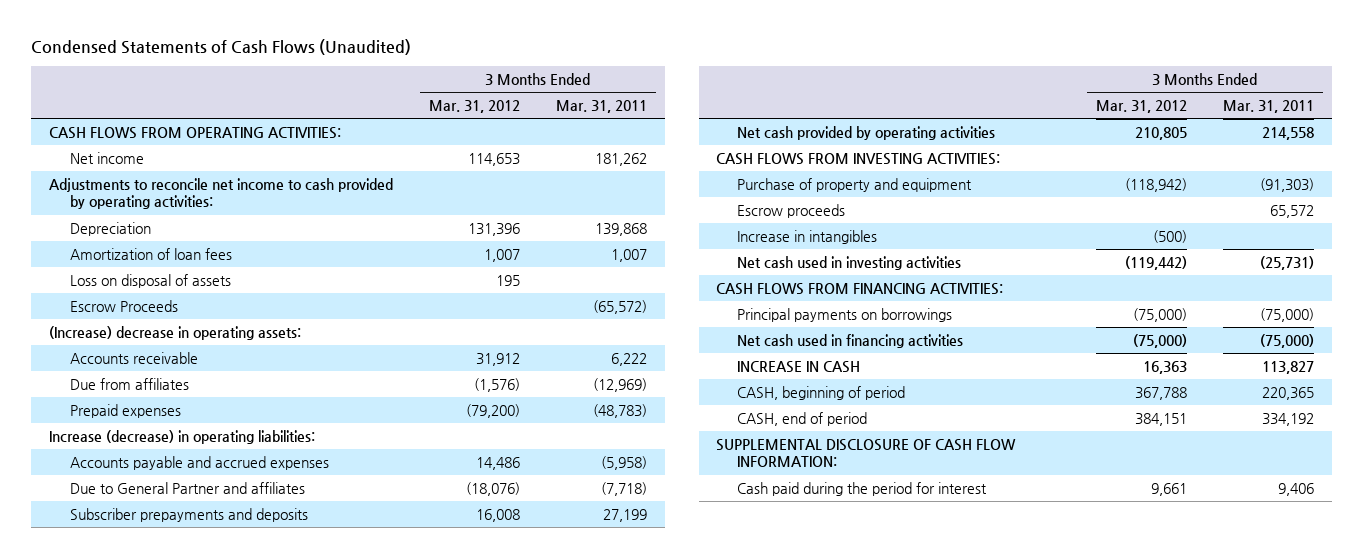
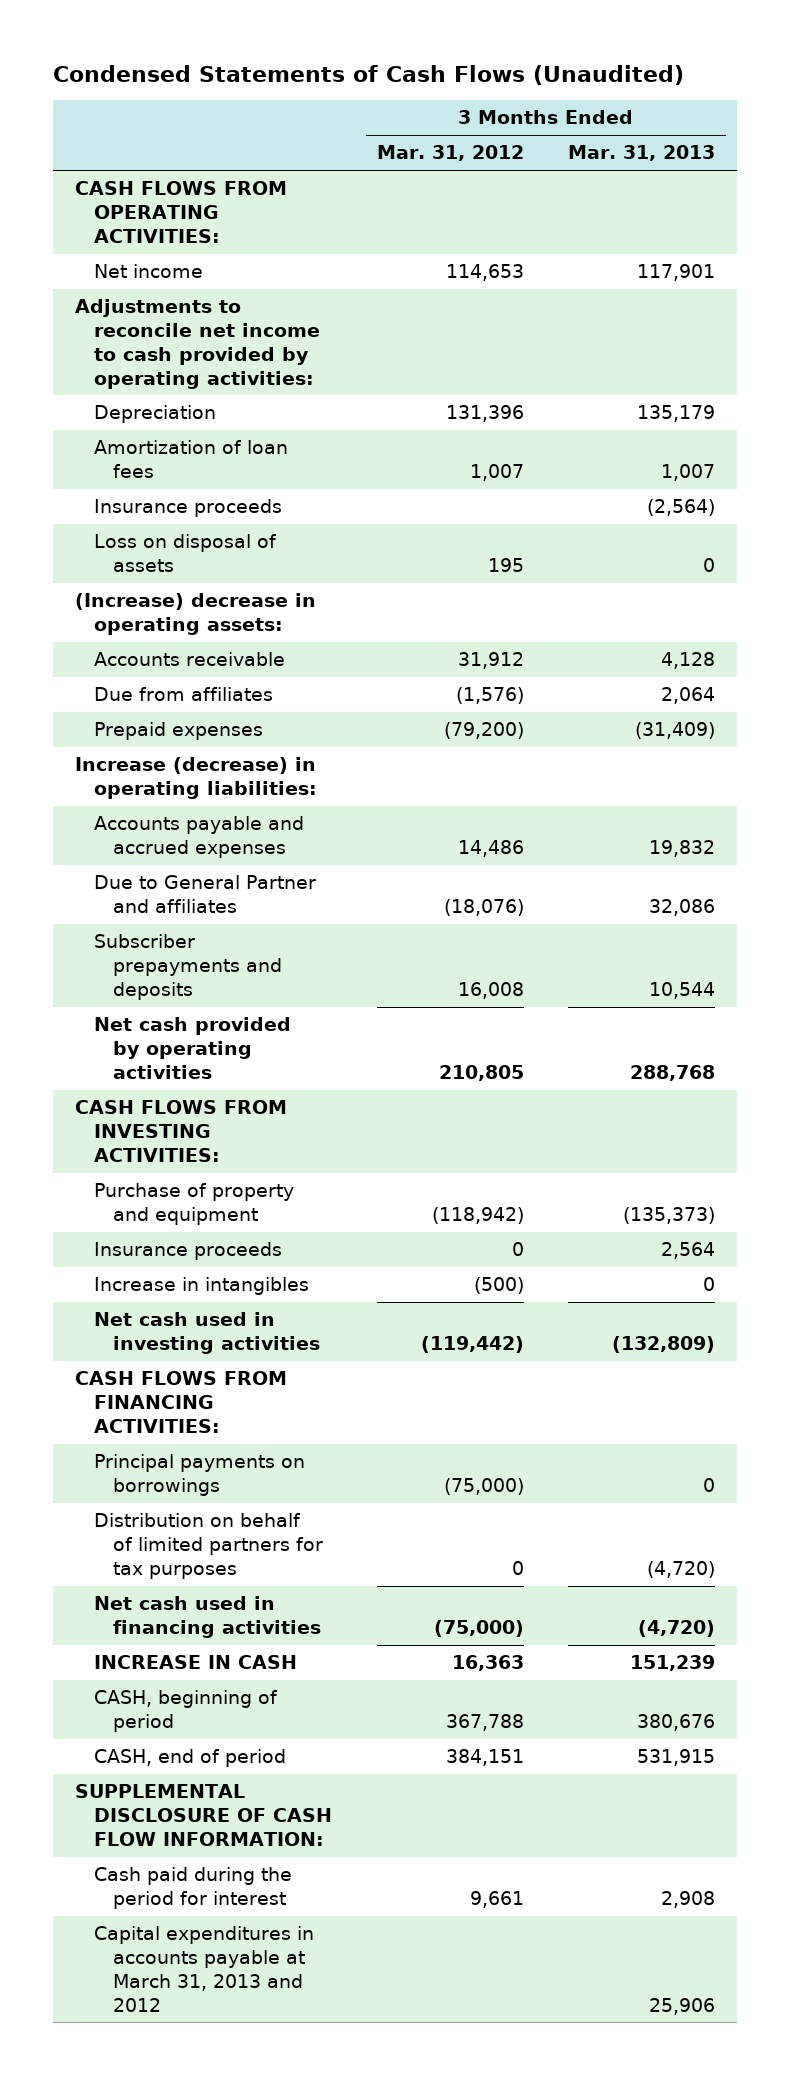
[555,100,647,114] Mar. 31, 2011 -> none
none -> [568,145,716,162] Mar. 31, 2013
none -> [94,499,283,518] Insurance proceeds
[69,299,178,312] Escrow Proceeds -> none
[737,203,846,218] Escrow proceeds -> none
none -> [94,1242,283,1261] Insurance proceeds
none -> [94,1513,324,1579] Distribution on behalf of limited partners for tax purposes
none -> [94,1926,315,2012] Capital expenditures in accounts payable at March 31, 2013 and 2012

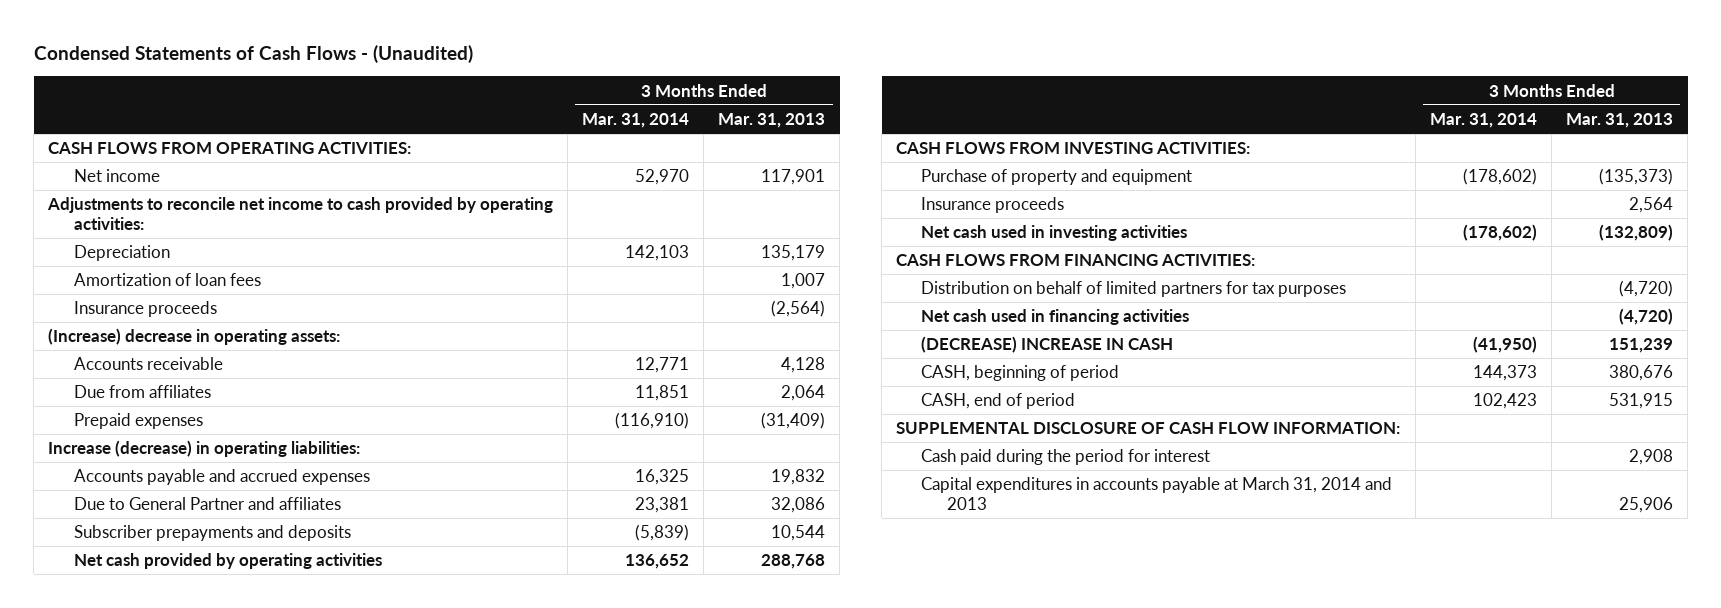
[52,64,684,85] Condensed Statements of Cash Flows (Unaudited) -> [33,44,473,63] Condensed Statements of Cash Flows - (Unaudited)
[376,145,524,162] Mar. 31, 2012 -> none
none -> [582,113,690,129] Mar. 31, 2014
[94,534,278,573] Loss on disposal of assets -> none
[94,1277,310,1296] Increase in intangibles -> none
[94,1454,306,1497] Principal payments on borrowings -> none
[94,1655,298,1670] INCREASE IN CASH -> [921,336,1174,354] (DECREASE) INCREASE IN CASH
[94,1926,315,2012] Capital expenditures in accounts payable at March 31, 2013 and 2012 -> [921,477,1393,510] Capital expenditures in accounts payable at March 31, 2014 and 2013

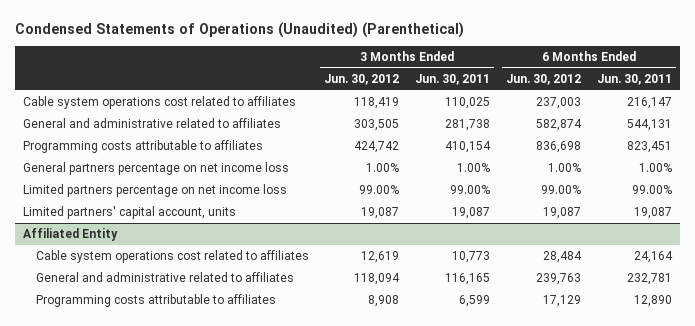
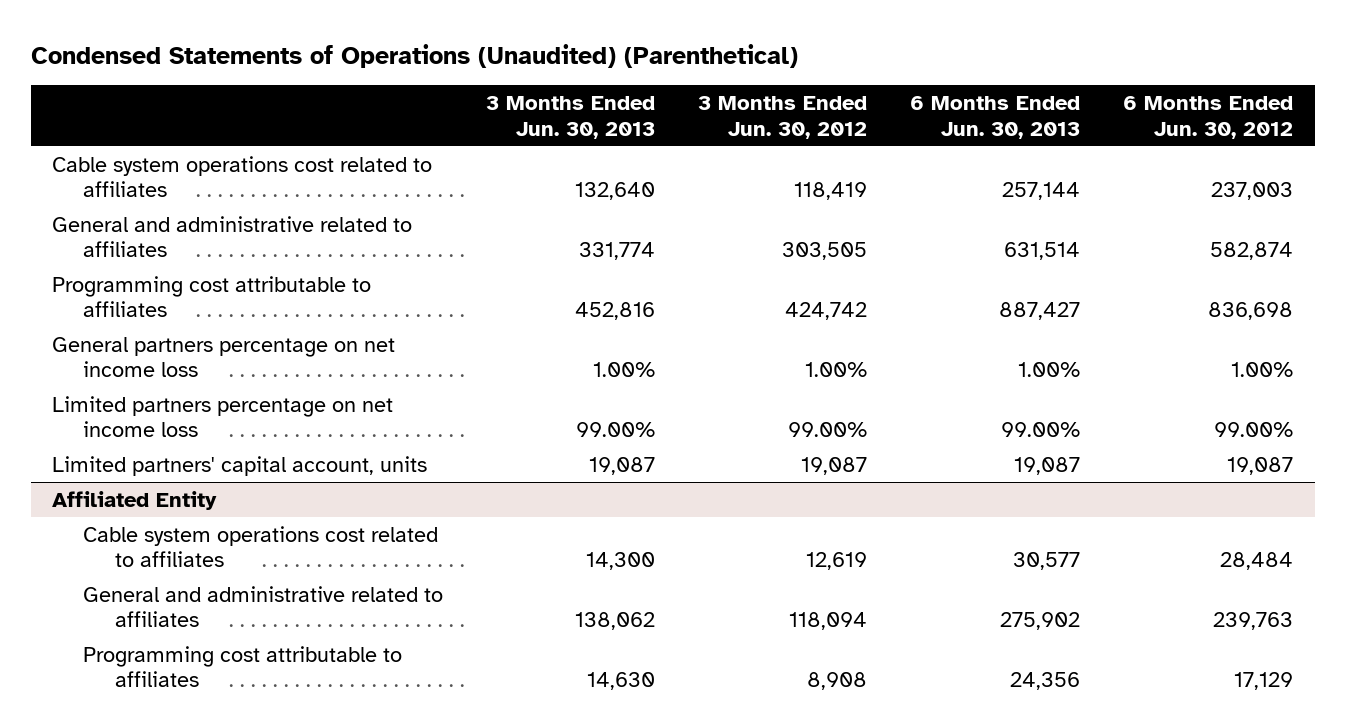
[415,74,491,86] Jun. 30, 2011 -> none
[596,74,672,86] Jun. 30, 2011 -> none
none -> [486,96,656,139] 3 Months Ended Jun. 30, 2013
none -> [910,96,1081,139] 6 Months Ended Jun. 30, 2013
[22,140,263,154] Programming costs attributable to affiliates -> [52,275,372,318] Programming cost attributable to affiliates
[35,294,276,308] Programming costs attributable to affiliates -> [83,645,403,688] Programming cost attributable to affiliates

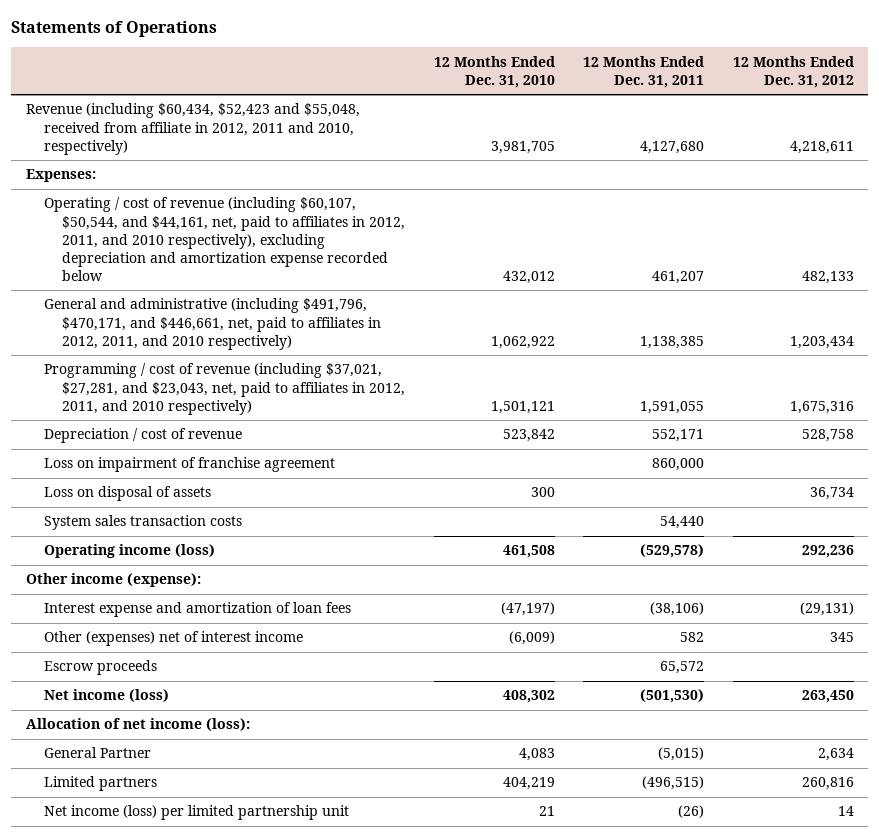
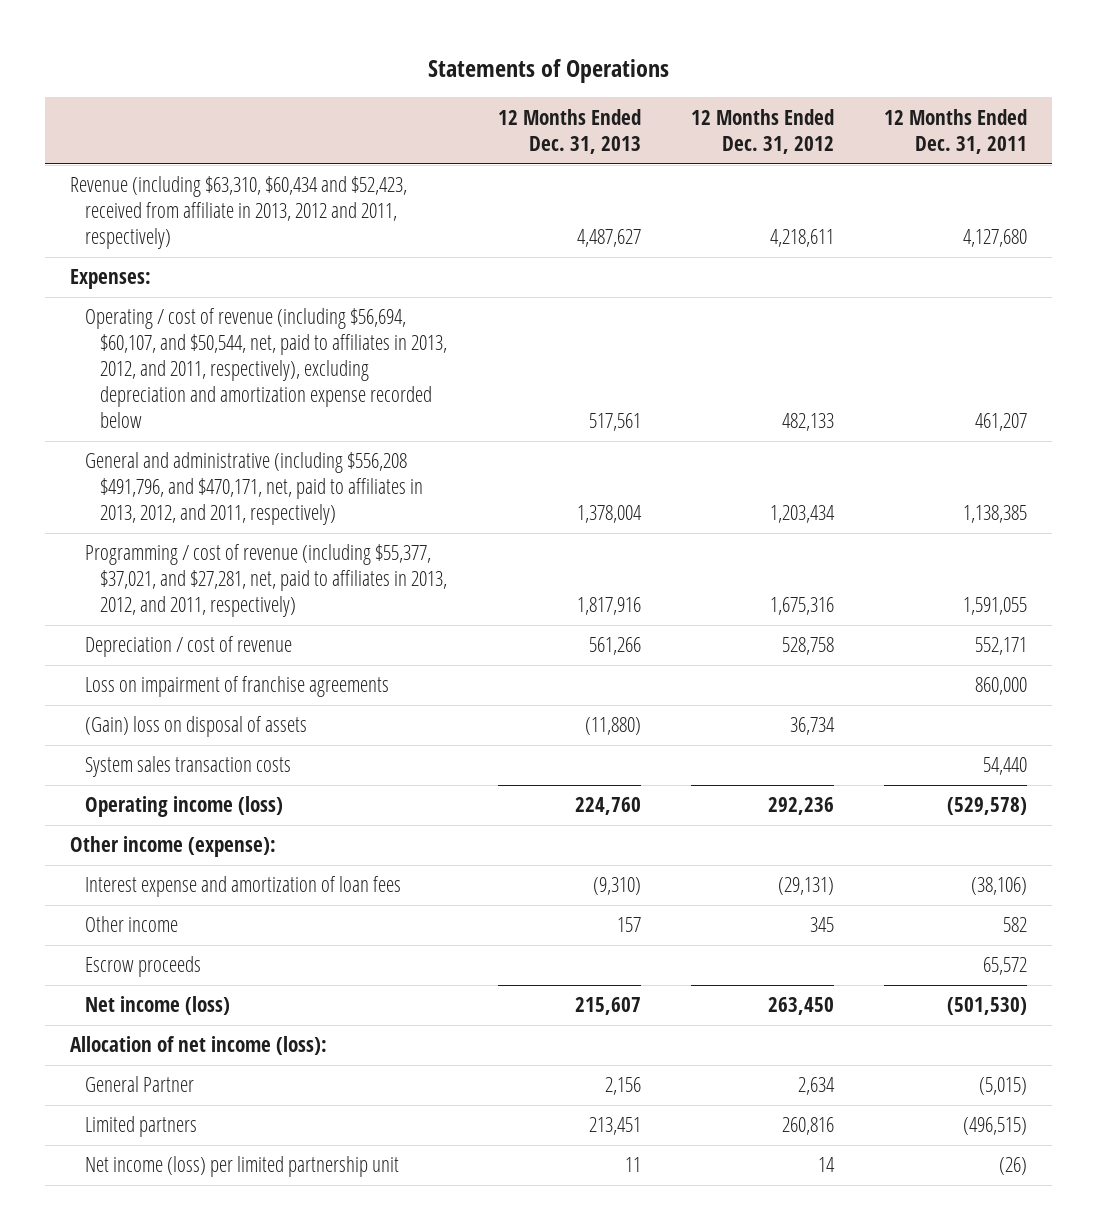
[433,55,555,88] 12 Months Ended Dec. 31, 2010 -> none
none -> [497,108,641,154] 12 Months Ended Dec. 31, 2013
[25,103,360,155] Revenue (including $60,434, $52,423 and $55,048, received from affiliate in 2012, 2011 and 2010, respectively) -> [69,176,407,250] Revenue (including $63,310, $60,434 and $52,423, received from affiliate in 2013, 2012 and 2011, respectively)
[44,197,406,281] Operating / cost of revenue (including $60,107, $50,544, and $44,161, net, paid to affiliates in 2012, 2011, and 2010 respectively), excluding depreciation and amortization expense recorded below -> [85,308,448,429] Operating / cost of revenue (including $56,694, $60,107, and $50,544, net, paid to affiliates in 2013, 2012, and 2011, respectively), excluding depreciation and amortization expense recorded below
[44,298,382,350] General and administrative (including $491,796, $470,171, and $446,661, net, paid to affiliates in 2012, 2011, and 2010 respectively) -> [85,452,424,526] General and administrative (including $556,208 $491,796, and $470,171, net, paid to affiliates in 2013, 2012, and 2011, respectively)
[44,363,406,415] Programming / cost of revenue (including $37,021, $27,281, and $23,043, net, paid to affiliates in 2012, 2011, and 2010 respectively) -> [85,544,448,618] Programming / cost of revenue (including $55,377, $37,021, and $27,281, net, paid to affiliates in 2013, 2012, and 2011, respectively)
[44,457,336,473] Loss on impairment of franchise agreement -> [85,676,390,698] Loss on impairment of franchise agreements
[44,486,212,502] Loss on disposal of assets -> [85,716,308,738] (Gain) loss on disposal of assets
[44,631,304,647] Other (expenses) net of interest income -> [85,916,179,933] Other income

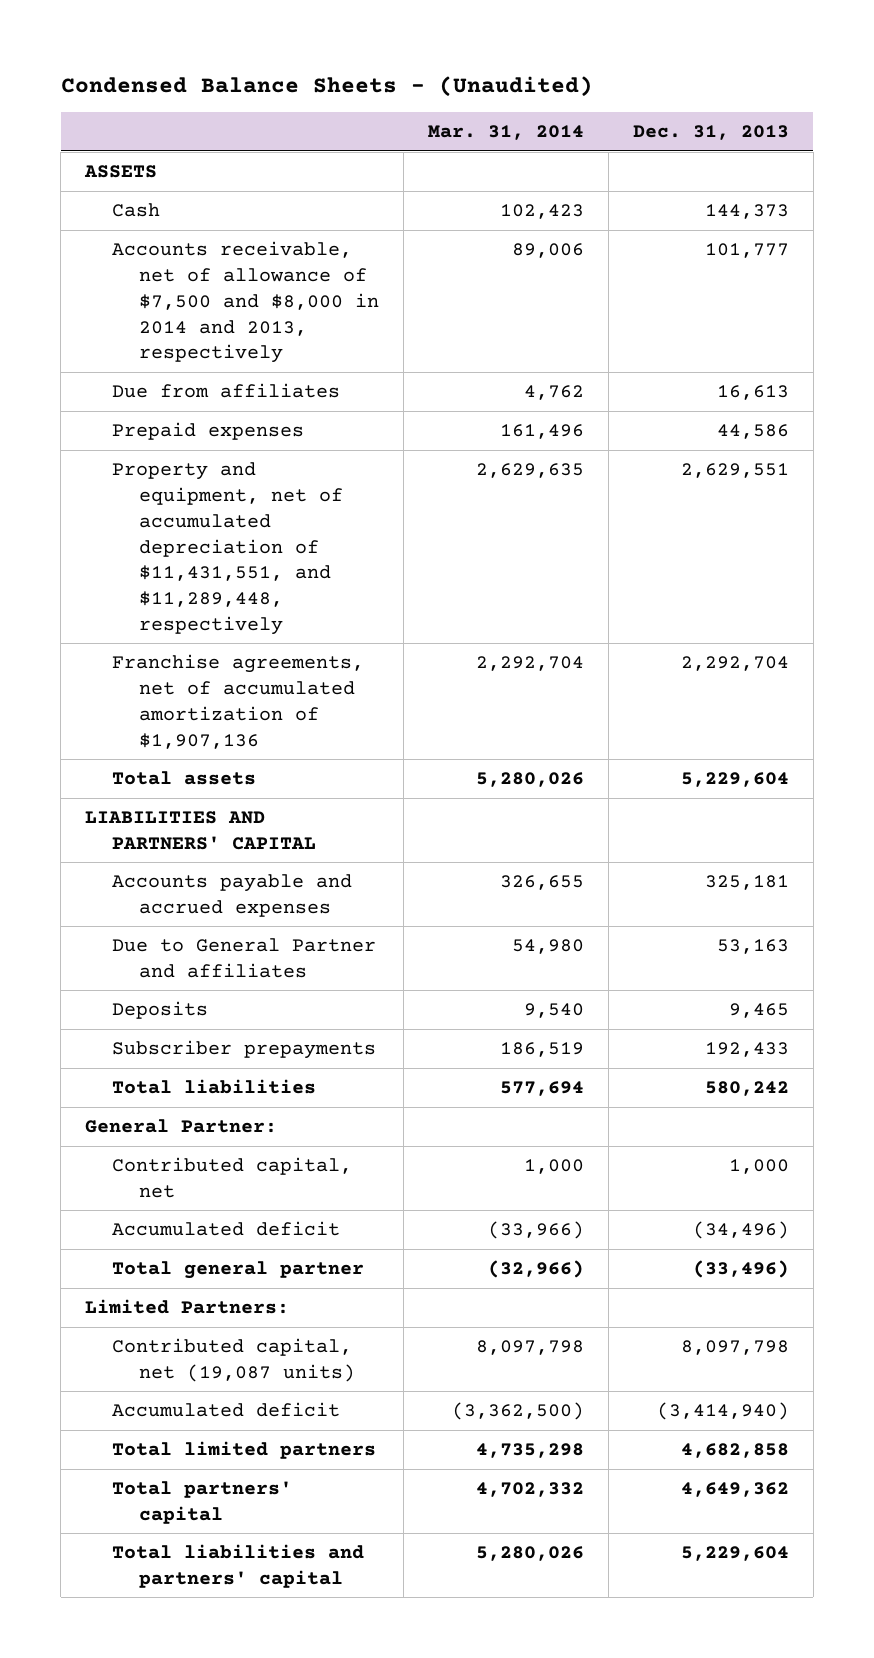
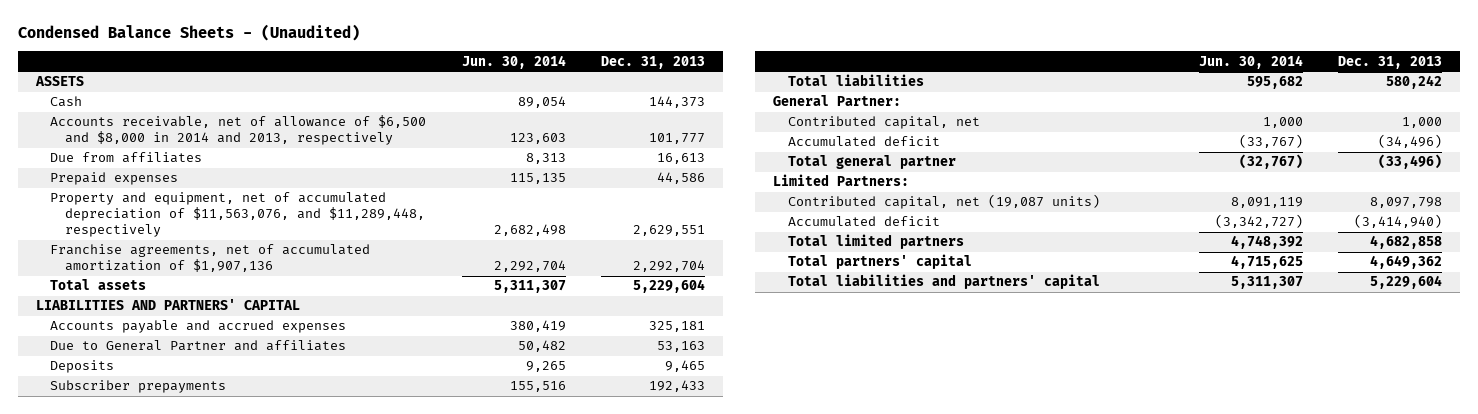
[427,125,584,141] Mar. 31, 2014 -> none
none -> [461,54,566,69] Jun. 30, 2014
[111,241,379,364] Accounts receivable, net of allowance of $7,500 and $8,000 in 2014 and 2013, respectively -> [50,115,427,146] Accounts receivable, net of allowance of $6,500 and $8,000 in 2014 and 2013, respectively
[111,462,343,635] Property and equipment, net of accumulated depreciation of $11,431,551, and $11,289,448, respectively -> [50,192,426,238] Property and equipment, net of accumulated depreciation of $11,563,076, and $11,289,448, respectively

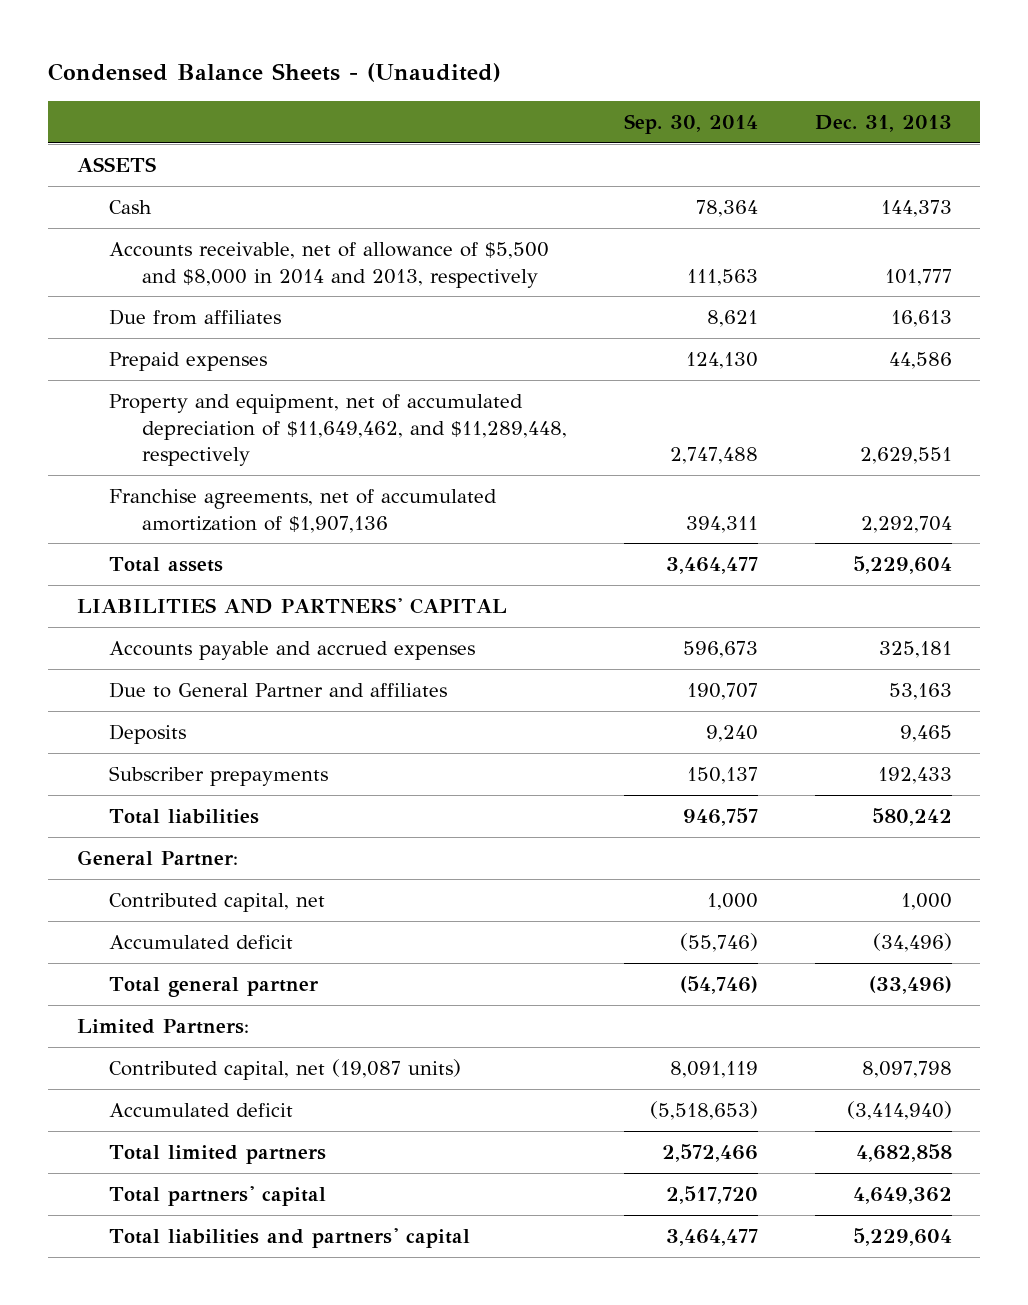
[461,54,566,69] Jun. 30, 2014 -> none
none -> [623,114,758,135] Sep. 30, 2014
[50,115,427,146] Accounts receivable, net of allowance of $6,500 and $8,000 in 2014 and 2013, respectively -> [109,242,550,288] Accounts receivable, net of allowance of $5,500 and $8,000 in 2014 and 2013, respectively
[50,192,426,238] Property and equipment, net of accumulated depreciation of $11,563,076, and $11,289,448, respectively -> [109,394,568,467] Property and equipment, net of accumulated depreciation of $11,649,462, and $11,289,448, respectively

